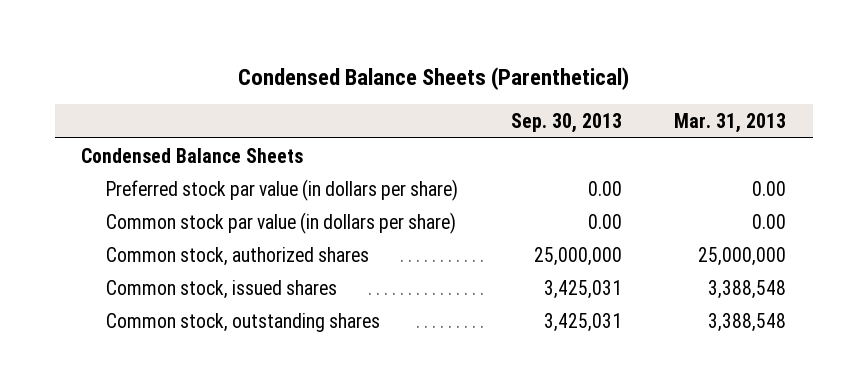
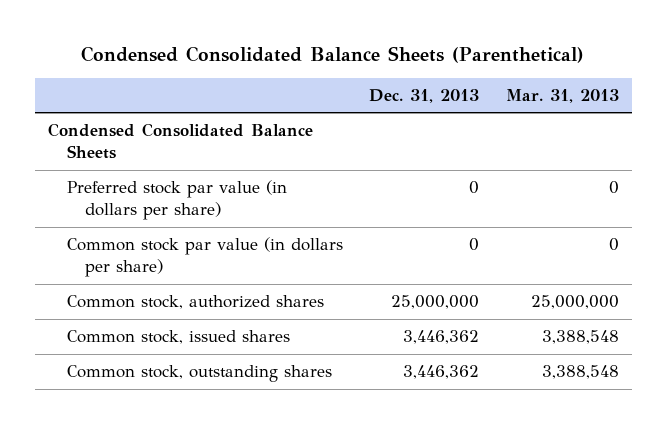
[237,66,629,90] Condensed Balance Sheets (Parenthetical) -> [81,45,585,63] Condensed Consolidated Balance Sheets (Parenthetical)
[510,112,622,133] Sep. 30, 2013 -> none
none -> [369,88,480,103] Dec. 31, 2013
[81,147,304,163] Condensed Balance Sheets -> [48,123,314,160] Condensed Consolidated Balance Sheets
[752,180,787,196] 0.00 -> [608,181,619,195] 0
[752,213,787,229] 0.00 -> [608,238,619,252] 0

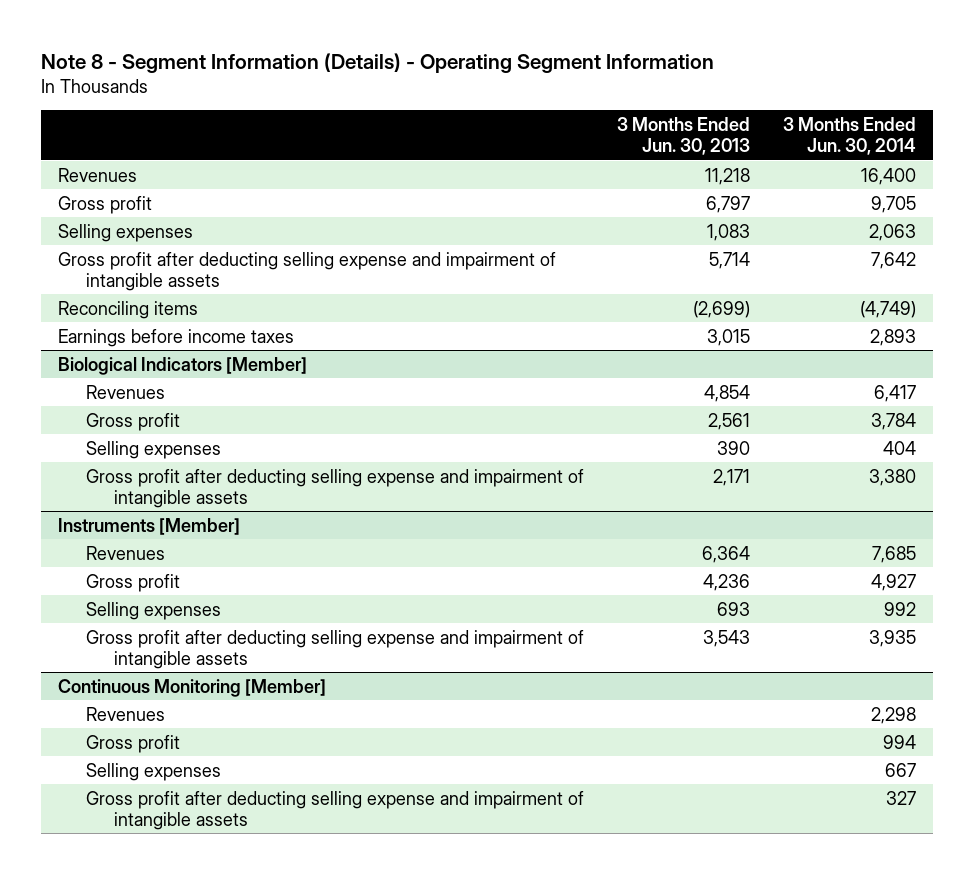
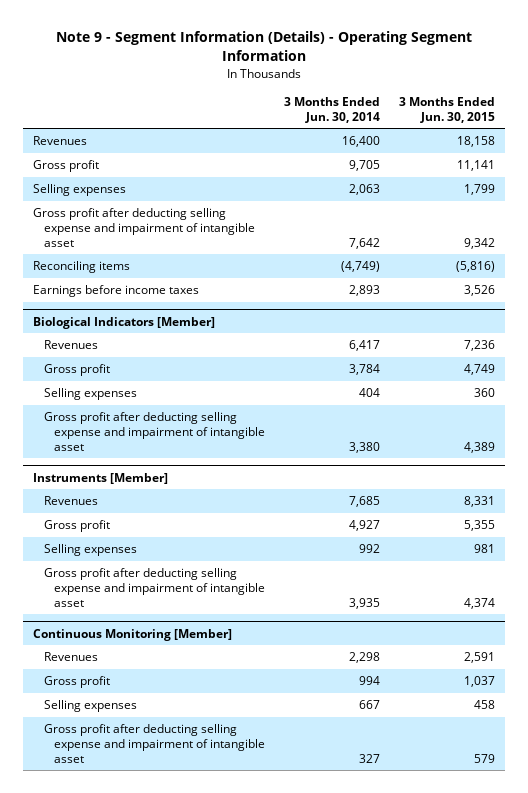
[41,52,715,73] Note 8 - Segment Information (Details) - Operating Segment Information -> [56,31,473,62] Note 9 - Segment Information (Details) - Operating Segment Information
[617,116,751,156] 3 Months Ended Jun. 30, 2013 -> none
none -> [399,97,496,123] 3 Months Ended Jun. 30, 2015
[57,251,556,291] Gross profit after deducting selling expense and impairment of intangible assets -> [32,208,255,247] Gross profit after deducting selling expense and impairment of intangible asset
[85,468,584,508] Gross profit after deducting selling expense and impairment of intangible assets -> [43,412,266,451] Gross profit after deducting selling expense and impairment of intangible asset
[85,629,584,669] Gross profit after deducting selling expense and impairment of intangible assets -> [43,568,266,607] Gross profit after deducting selling expense and impairment of intangible asset
[85,790,584,830] Gross profit after deducting selling expense and impairment of intangible assets -> [43,724,266,763] Gross profit after deducting selling expense and impairment of intangible asset

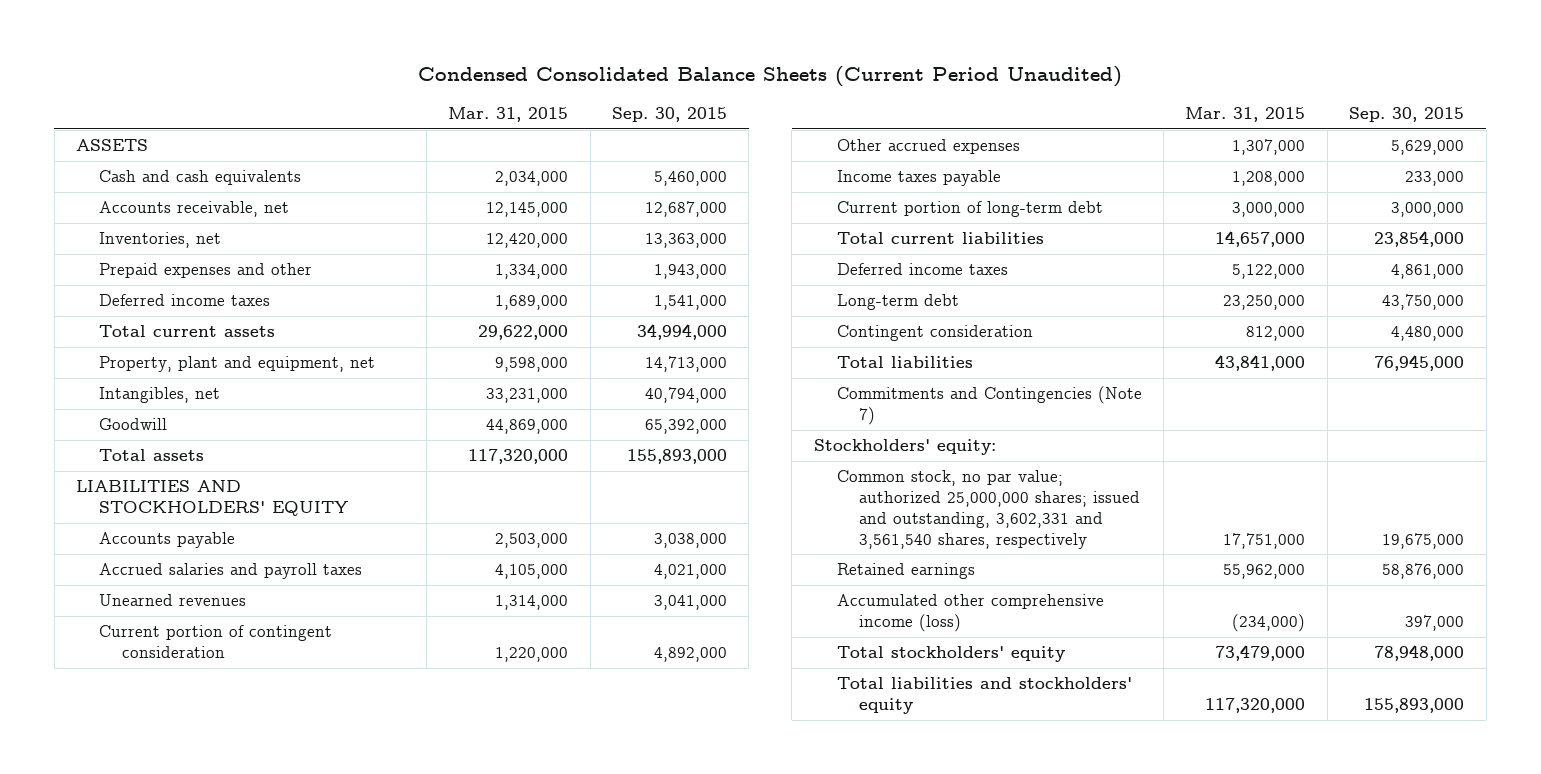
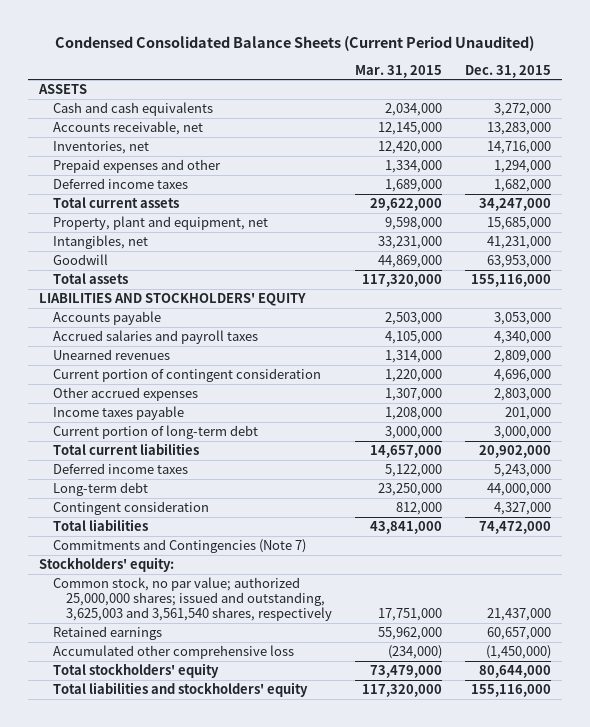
[611,107,727,123] Sep. 30, 2015 -> none
none -> [464,64,551,78] Dec. 31, 2015
[836,470,1141,549] Common stock, no par value; authorized 25,000,000 shares; issued and outstanding, 3,602,331 and 3,561,540 shares, respectively -> [52,577,333,622] Common stock, no par value; authorized 25,000,000 shares; issued and outstanding, 3,625,003 and 3,561,540 shares, respectively
[836,594,1104,633] Accumulated other comprehensive income (loss) -> [52,645,294,660] Accumulated other comprehensive loss

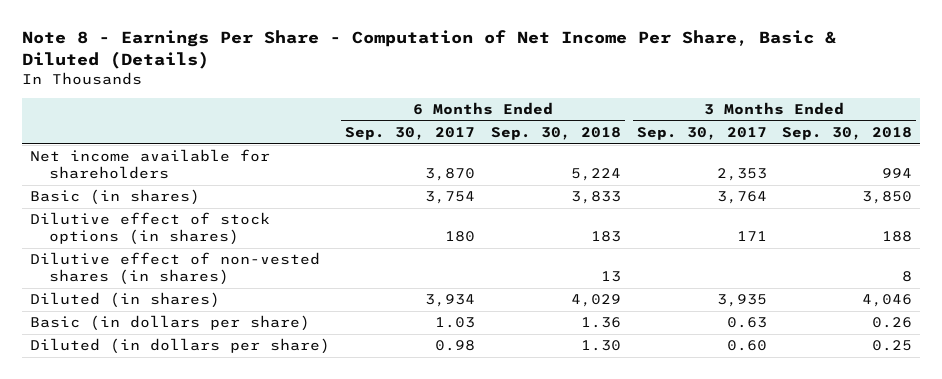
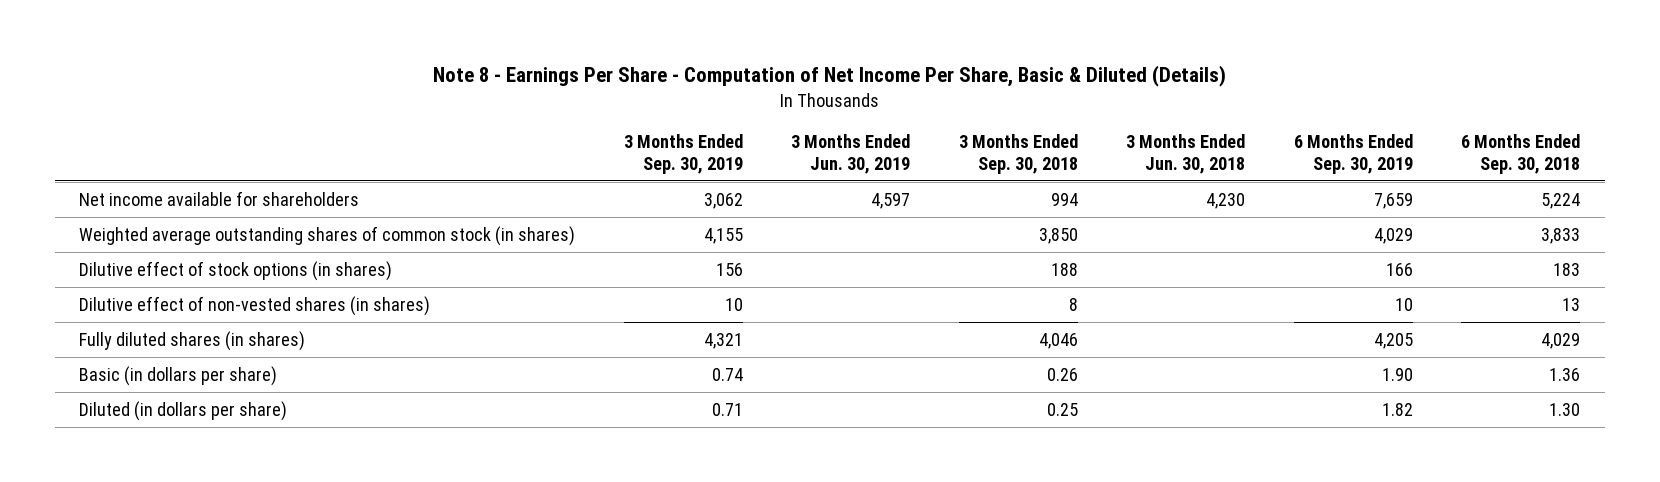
[345,127,476,141] Sep. 30, 2017 -> none
[636,127,767,141] Sep. 30, 2017 -> none
none -> [623,134,743,175] 3 Months Ended Sep. 30, 2019
none -> [791,134,911,175] 3 Months Ended Jun. 30, 2019
none -> [1126,134,1246,175] 3 Months Ended Jun. 30, 2018
none -> [1293,134,1413,175] 6 Months Ended Sep. 30, 2019
[29,189,200,206] Basic (in shares) -> [79,225,576,246] Weighted average outstanding shares of common stock (in shares)
[29,292,220,309] Diluted (in shares) -> [79,330,306,351] Fully diluted shares (in shares)

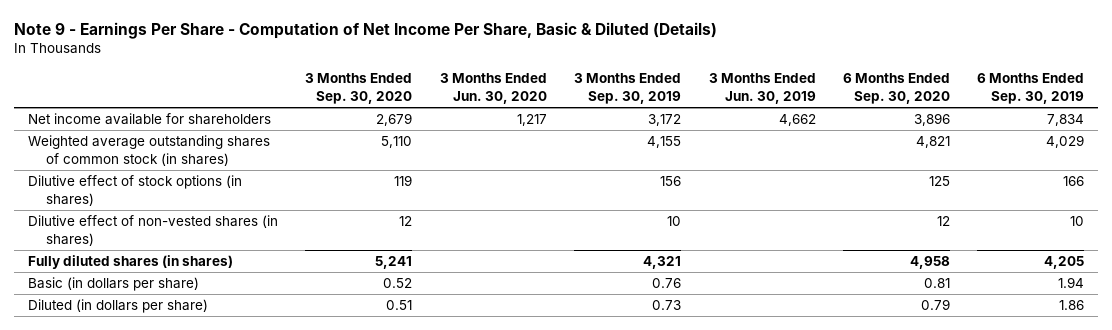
[432,65,1226,88] Note 8 - Earnings Per Share - Computation of Net Income Per Share, Basic & Diluted (Details) -> [13,22,717,40] Note 9 - Earnings Per Share - Computation of Net Income Per Share, Basic & Diluted (Details)
[958,134,1078,175] 3 Months Ended Sep. 30, 2018 -> none
[1126,134,1246,175] 3 Months Ended Jun. 30, 2018 -> none
[1461,134,1581,175] 6 Months Ended Sep. 30, 2018 -> none
none -> [305,73,413,104] 3 Months Ended Sep. 30, 2020
none -> [439,73,547,104] 3 Months Ended Jun. 30, 2020
none -> [842,73,950,104] 6 Months Ended Sep. 30, 2020
[703,192,743,209] 3,062 -> [648,114,682,127] 3,172
[871,192,911,209] 4,597 -> [778,114,816,127] 4,662
[1373,192,1413,209] 7,659 -> [1047,114,1085,127] 7,834
[711,367,743,381] 0.74 -> [652,278,682,289] 0.76
[1381,367,1413,381] 1.90 -> [1058,277,1085,289] 1.94
[711,402,743,416] 0.71 -> [652,300,682,311] 0.73
[1381,402,1413,416] 1.82 -> [1059,300,1085,311] 1.86

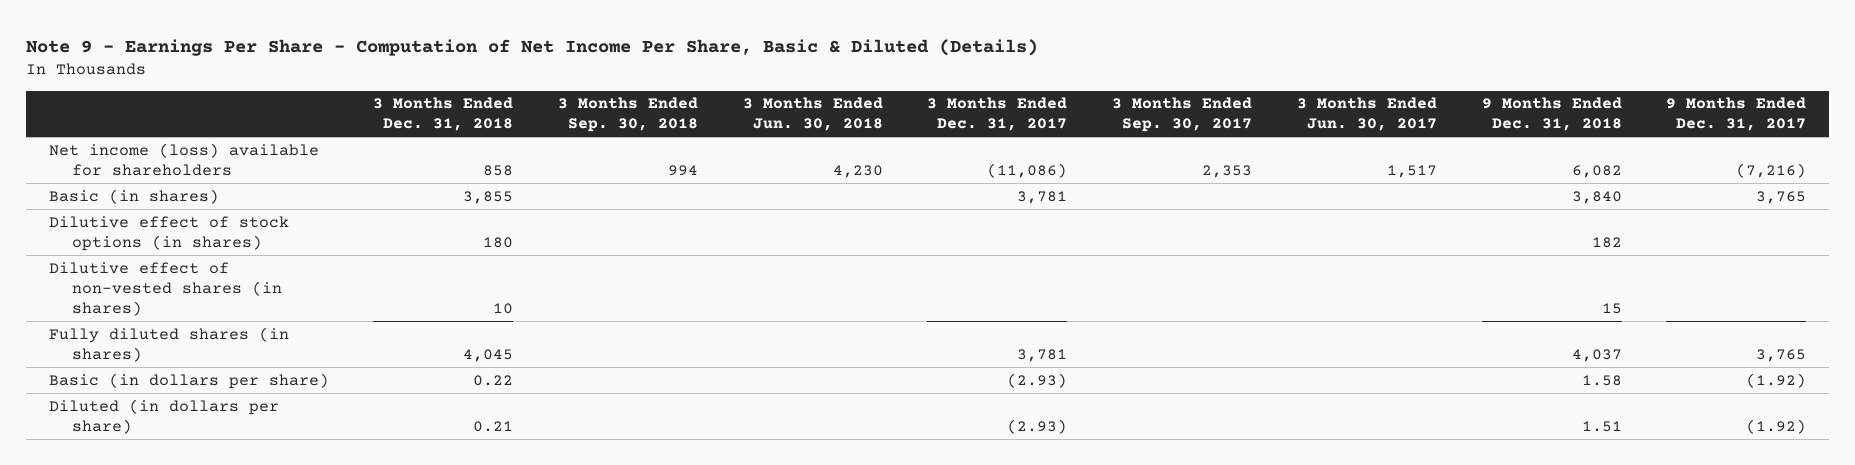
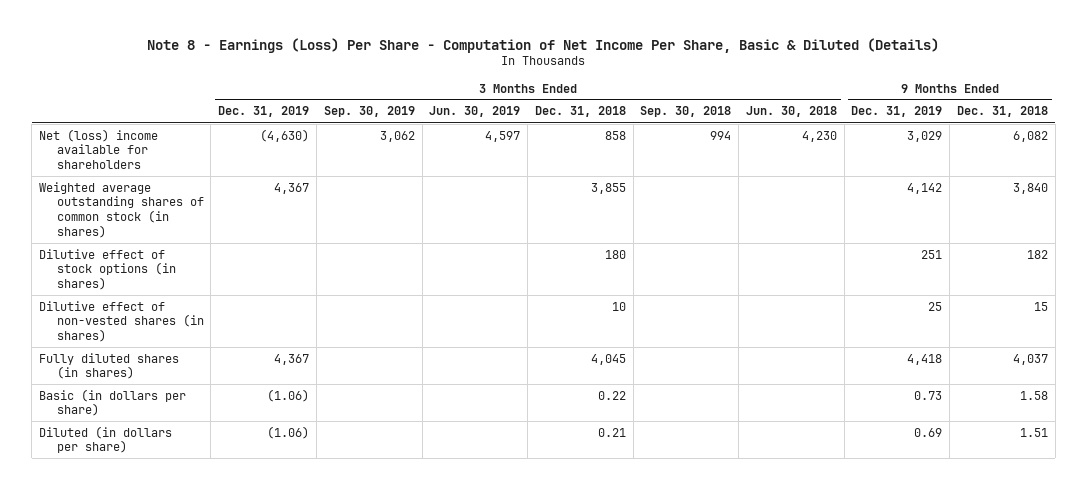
[26,38,1039,56] Note 9 - Earnings Per Share - Computation of Net Income Per Share, Basic & Diluted (Details) -> [147,37,940,53] Note 8 - Earnings (Loss) Per Share - Computation of Net Income Per Share, Basic & Diluted (Details)
[927,97,1068,132] 3 Months Ended Dec. 31, 2017 -> none
[1112,97,1253,133] 3 Months Ended Sep. 30, 2017 -> none
[1296,97,1437,132] 3 Months Ended Jun. 30, 2017 -> none
[1666,97,1807,132] 9 Months Ended Dec. 31, 2017 -> none
none -> [218,106,310,118] Dec. 31, 2019
none -> [323,106,415,118] Sep. 30, 2019
none -> [429,106,521,118] Jun. 30, 2019
none -> [851,106,943,118] Dec. 31, 2019
[48,142,319,176] Net income (loss) available for shareholders -> [38,128,158,170] Net (loss) income available for shareholders
[48,188,219,204] Basic (in shares) -> [38,181,204,238] Weighted average outstanding shares of common stock (in shares)

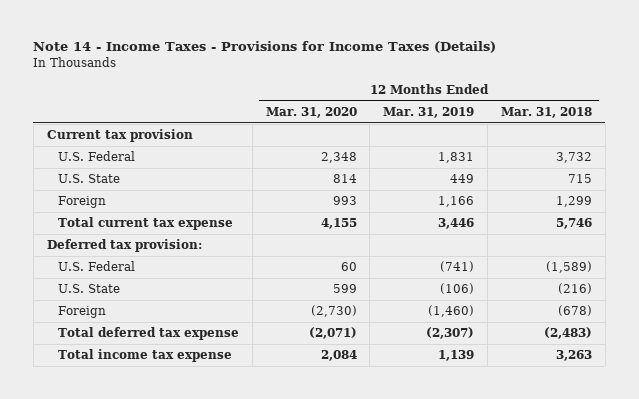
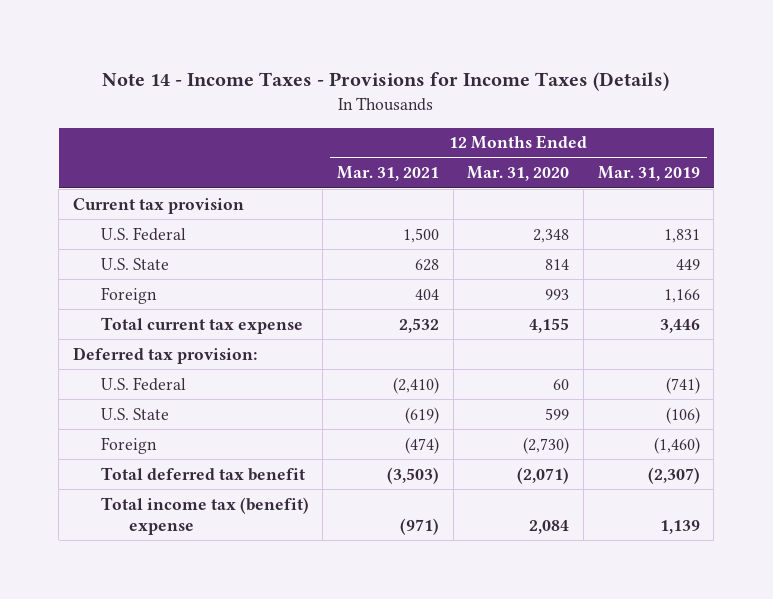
[500,106,592,118] Mar. 31, 2018 -> none
none -> [337,166,440,182] Mar. 31, 2021
[57,327,239,341] Total deferred tax expense -> [100,466,305,481] Total deferred tax benefit
[57,349,232,363] Total income tax expense -> [100,496,309,535] Total income tax (benefit) expense

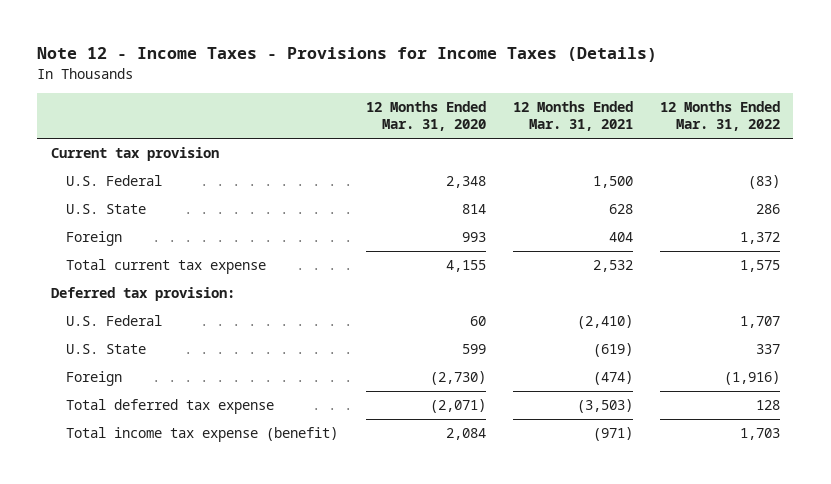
[102,72,670,92] Note 14 - Income Taxes - Provisions for Income Taxes (Details) -> [37,47,658,63] Note 12 - Income Taxes - Provisions for Income Taxes (Details)
[597,166,700,182] Mar. 31, 2019 -> none
none -> [659,100,780,132] 12 Months Ended Mar. 31, 2022
[100,466,305,481] Total deferred tax benefit -> [66,398,275,414] Total deferred tax expense
[100,496,309,535] Total income tax (benefit) expense -> [66,426,339,442] Total income tax expense (benefit)

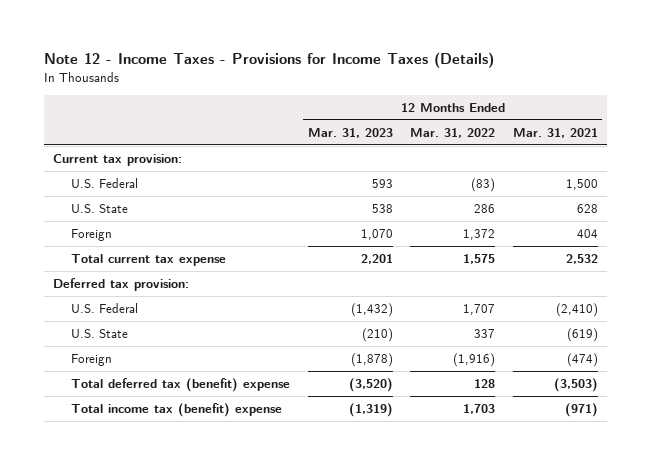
[365,100,486,132] 12 Months Ended Mar. 31, 2020 -> none
none -> [307,127,393,138] Mar. 31, 2023
[50,146,219,161] Current tax provision -> [52,154,182,167] Current tax provision:
[66,398,275,414] Total deferred tax expense -> [71,378,291,393] Total deferred tax (benefit) expense
[66,426,339,442] Total income tax expense (benefit) -> [71,403,283,418] Total income tax (benefit) expense

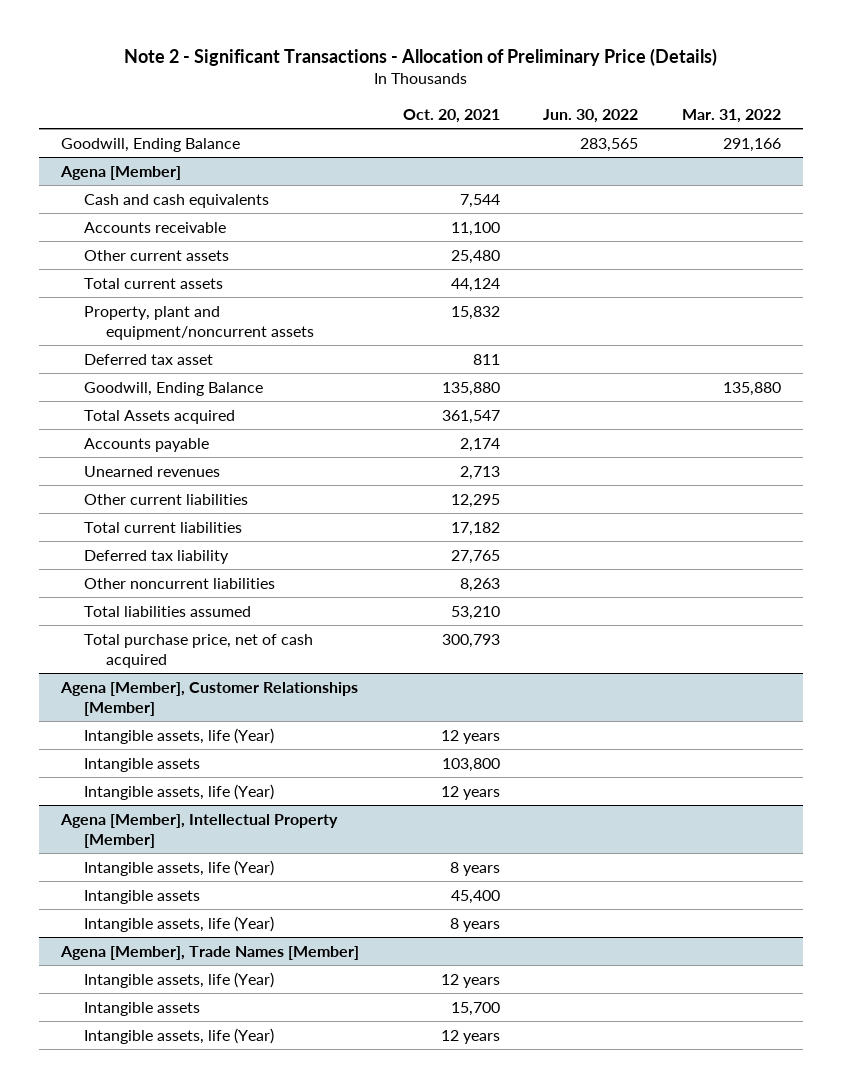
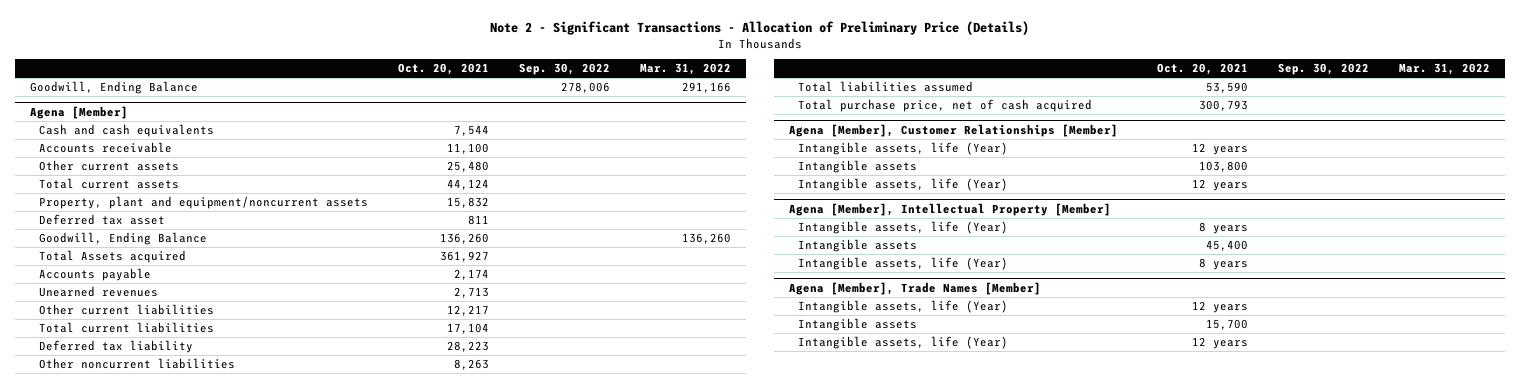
[543,108,639,123] Jun. 30, 2022 -> none
none -> [518,63,610,76] Sep. 30, 2022
[441,381,500,396] 135,880 -> [439,232,489,244] 136,260
[723,381,782,396] 135,880 -> [681,232,731,244] 136,260
[441,409,500,424] 361,547 -> [439,250,489,262] 361,927
[450,493,500,508] 12,295 -> [446,304,489,316] 12,217
[450,521,500,536] 17,182 -> [446,322,489,334] 17,104
[450,549,500,564] 27,765 -> [446,340,489,352] 28,223
[450,605,500,620] 53,210 -> [1206,81,1249,93] 53,590

